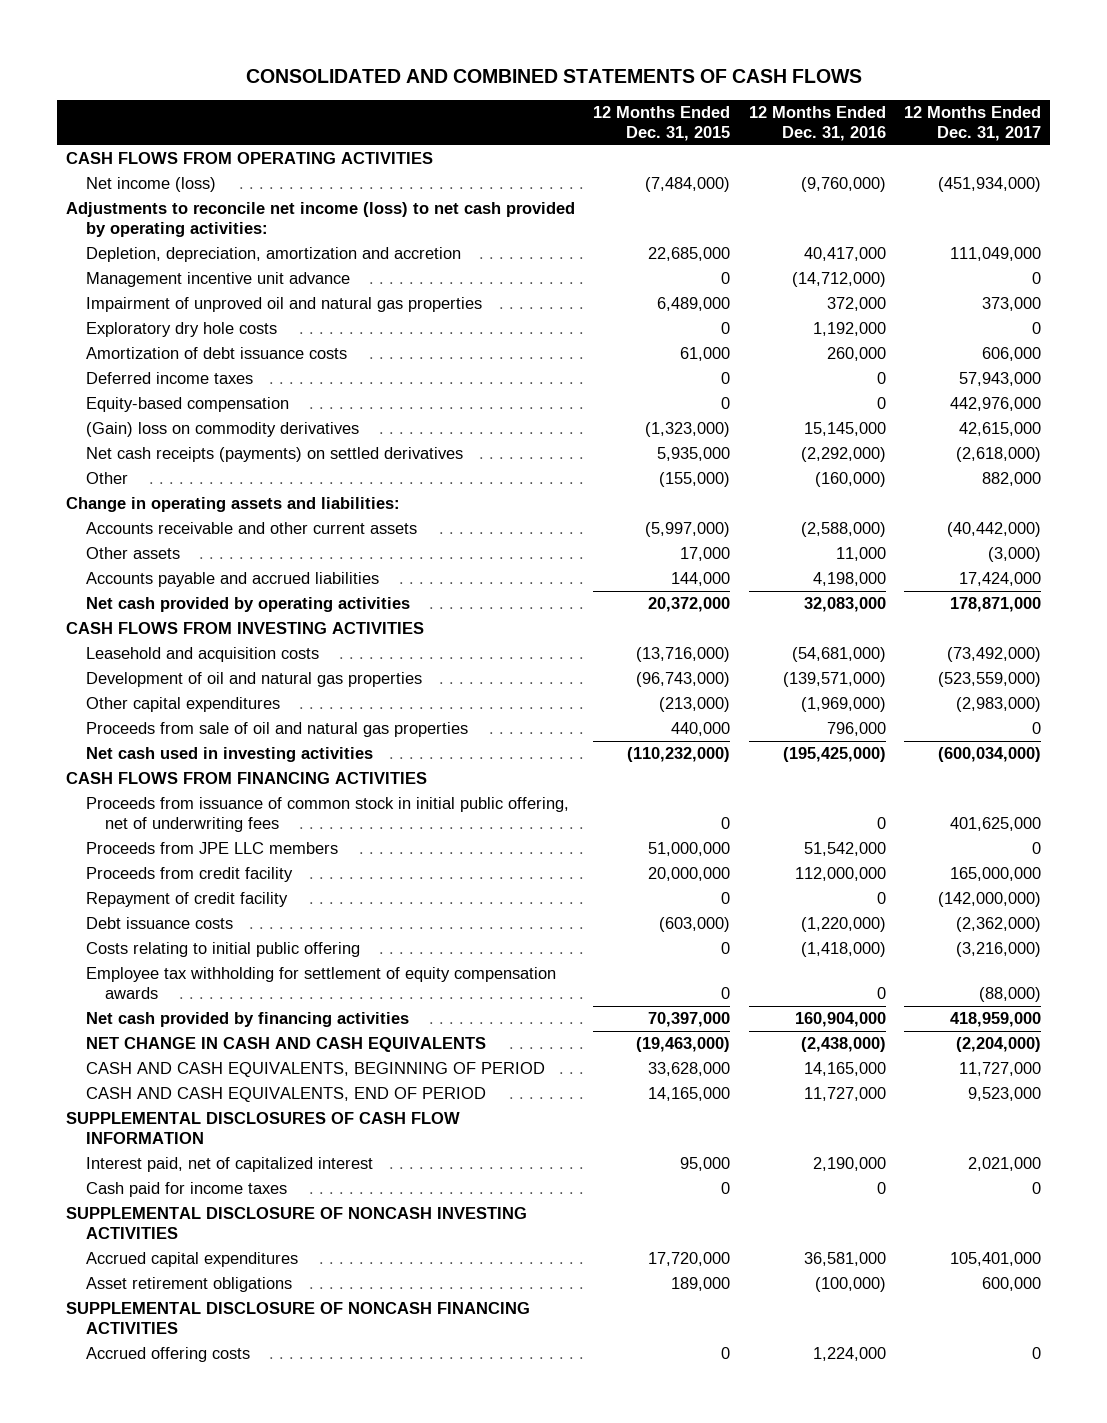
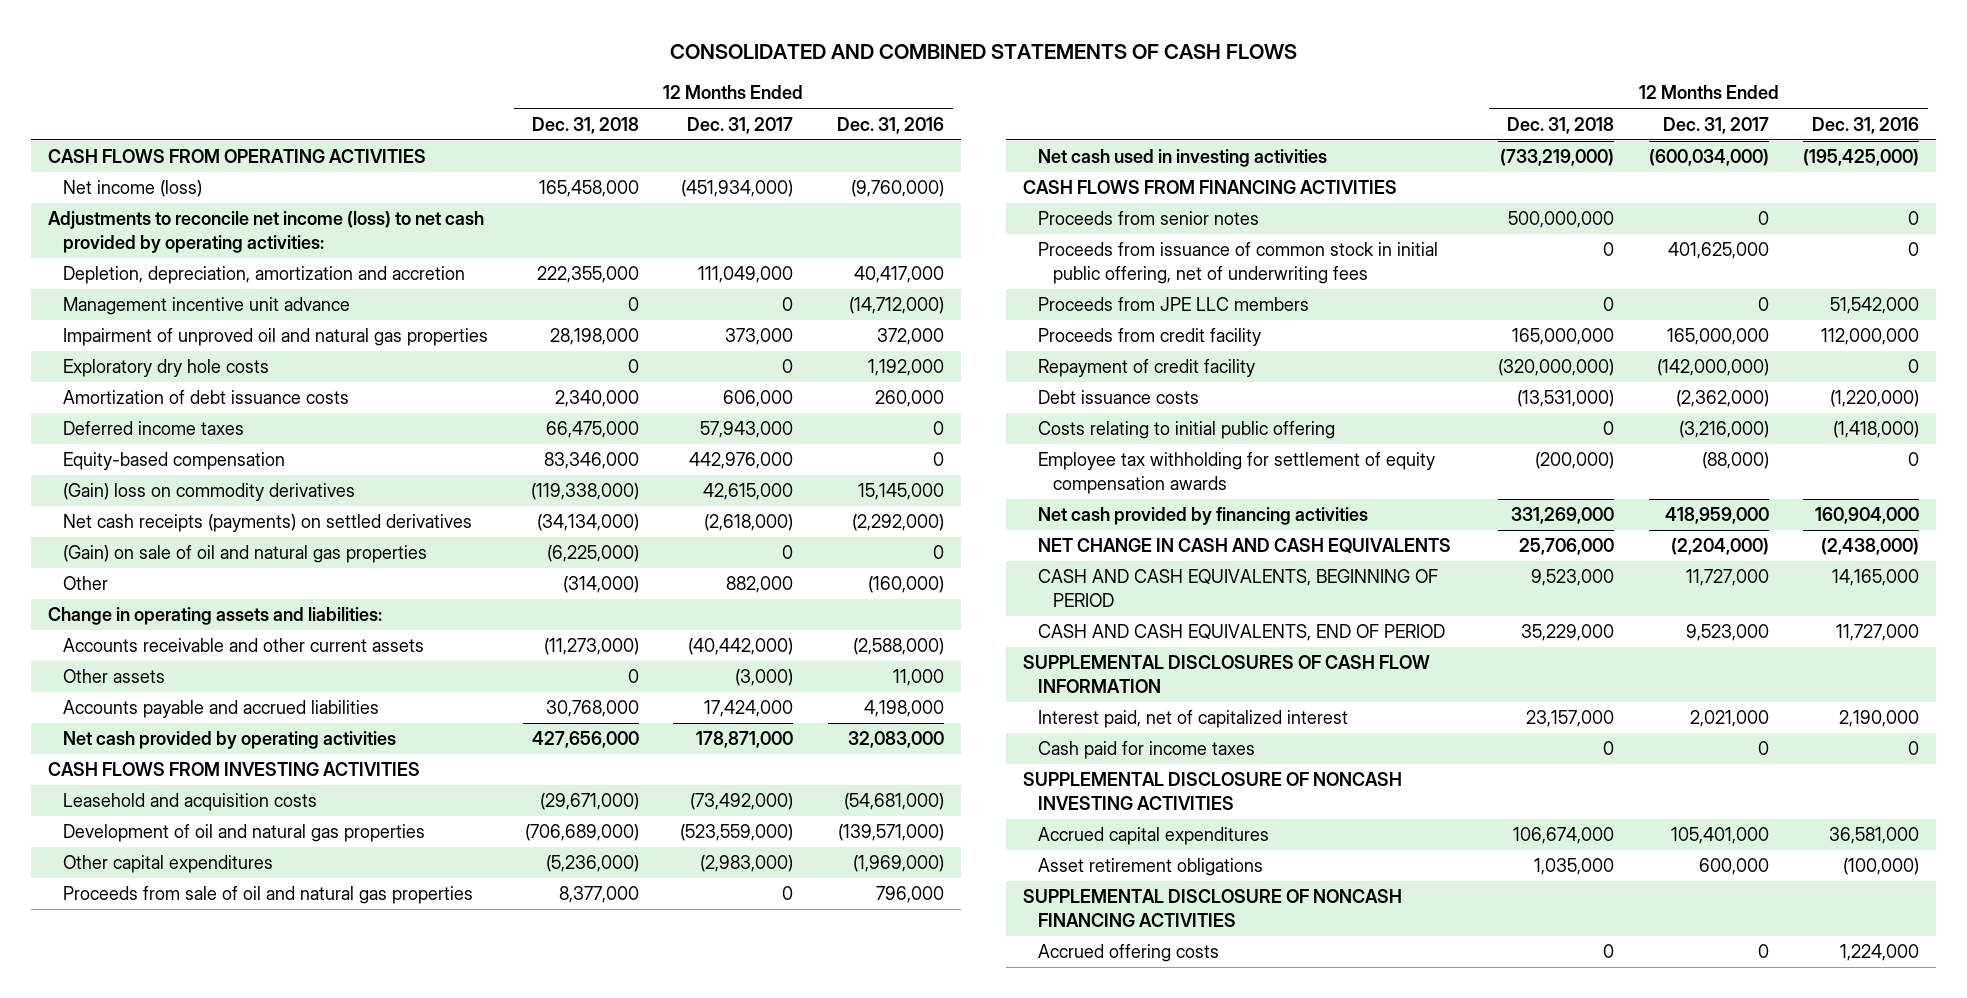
[593,106,731,141] 12 Months Ended Dec. 31, 2015 -> none
none -> [531,116,639,134] Dec. 31, 2018
none -> [63,545,428,564] (Gain) on sale of oil and natural gas properties
none -> [1038,211,1260,226] Proceeds from senior notes

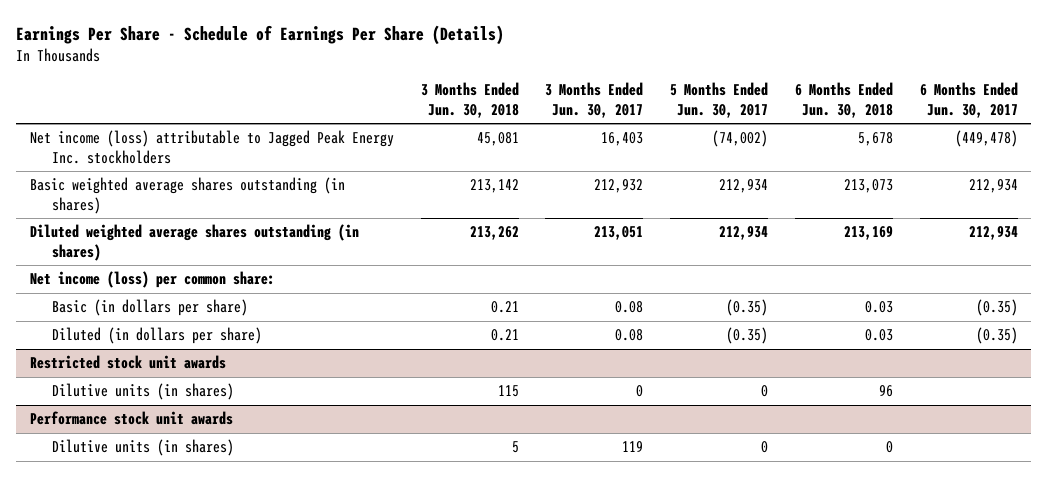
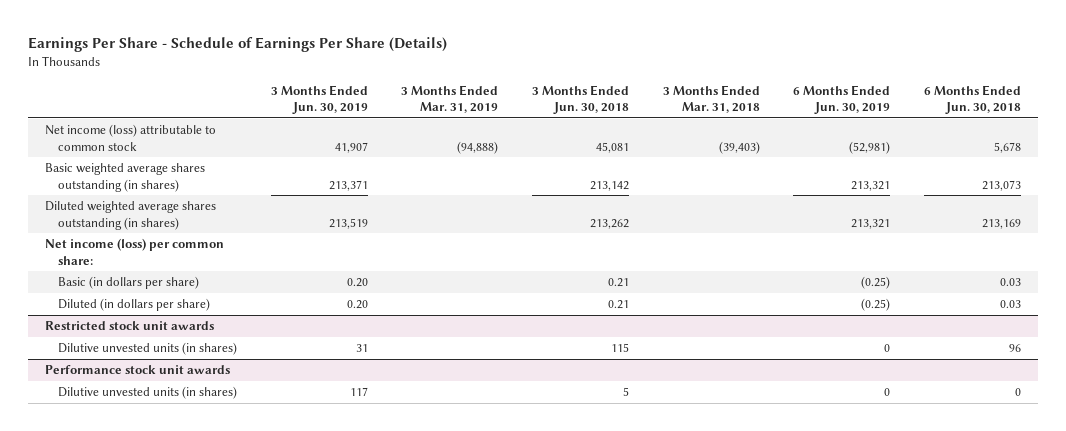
[545,82,644,118] 3 Months Ended Jun. 30, 2017 -> none
[670,82,769,118] 5 Months Ended Jun. 30, 2017 -> none
[919,82,1018,118] 6 Months Ended Jun. 30, 2017 -> none
none -> [270,84,368,115] 3 Months Ended Jun. 30, 2019
none -> [401,84,499,114] 3 Months Ended Mar. 31, 2019
none -> [662,84,760,114] 3 Months Ended Mar. 31, 2018
none -> [793,84,891,115] 6 Months Ended Jun. 30, 2019
[29,130,394,164] Net income (loss) attributable to Jagged Peak Energy Inc. stockholders -> [44,124,216,151] Net income (loss) attributable to common stock
[52,383,235,401] Dilutive units (in shares) -> [57,342,237,356] Dilutive unvested units (in shares)
[52,439,235,457] Dilutive units (in shares) -> [57,386,237,400] Dilutive unvested units (in shares)

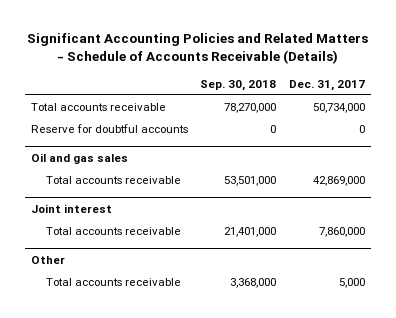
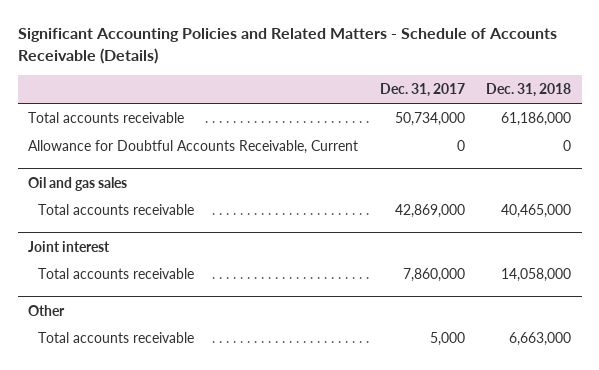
[200,80,277,92] Sep. 30, 2018 -> none
none -> [485,83,571,98] Dec. 31, 2018
[31,124,189,134] Reserve for doubtful accounts -> [28,140,359,155] Allowance for Doubtful Accounts Receivable, Current

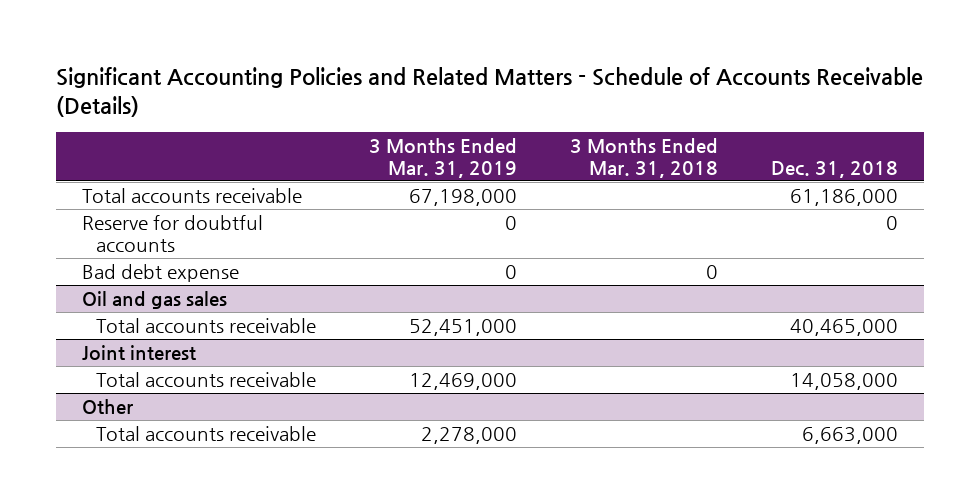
[379,83,465,98] Dec. 31, 2017 -> none
none -> [368,137,517,179] 3 Months Ended Mar. 31, 2019
none -> [569,137,718,179] 3 Months Ended Mar. 31, 2018
[28,140,359,155] Allowance for Doubtful Accounts Receivable, Current -> [82,214,264,253] Reserve for doubtful accounts
none -> [82,263,240,282] Bad debt expense

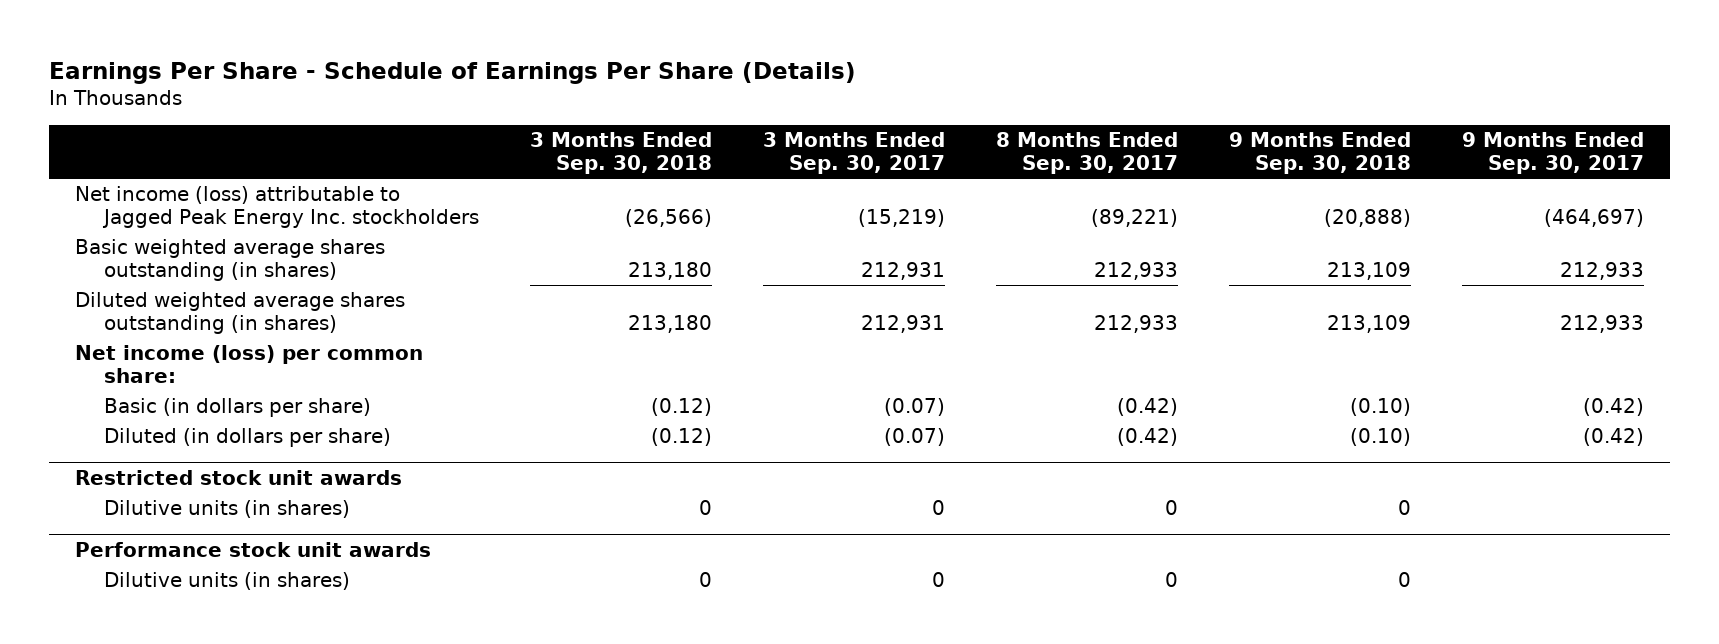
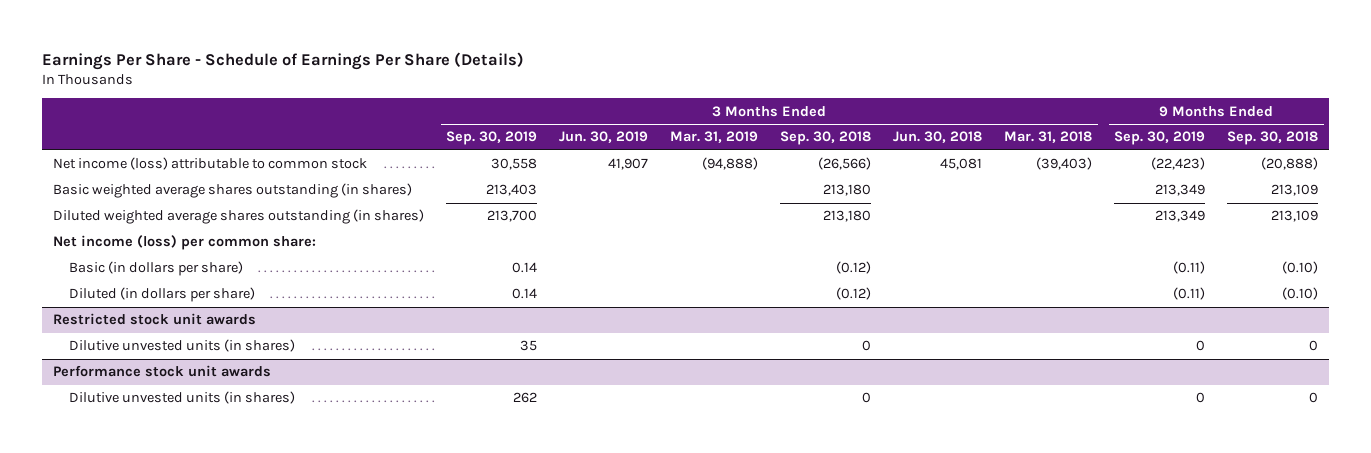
[763,131,946,174] 3 Months Ended Sep. 30, 2017 -> none
[996,131,1179,174] 8 Months Ended Sep. 30, 2017 -> none
[1462,131,1645,174] 9 Months Ended Sep. 30, 2017 -> none
none -> [446,131,538,146] Sep. 30, 2019
none -> [559,131,649,144] Jun. 30, 2019
none -> [670,131,759,144] Mar. 31, 2019
none -> [893,131,983,144] Jun. 30, 2018
none -> [1004,131,1093,144] Mar. 31, 2018
none -> [1114,131,1206,146] Sep. 30, 2019
[74,186,480,229] Net income (loss) attributable to Jagged Peak Energy Inc. stockholders -> [53,157,368,171] Net income (loss) attributable to common stock
[104,500,351,519] Dilutive units (in shares) -> [68,339,295,353] Dilutive unvested units (in shares)
[104,572,351,591] Dilutive units (in shares) -> [68,391,295,405] Dilutive unvested units (in shares)

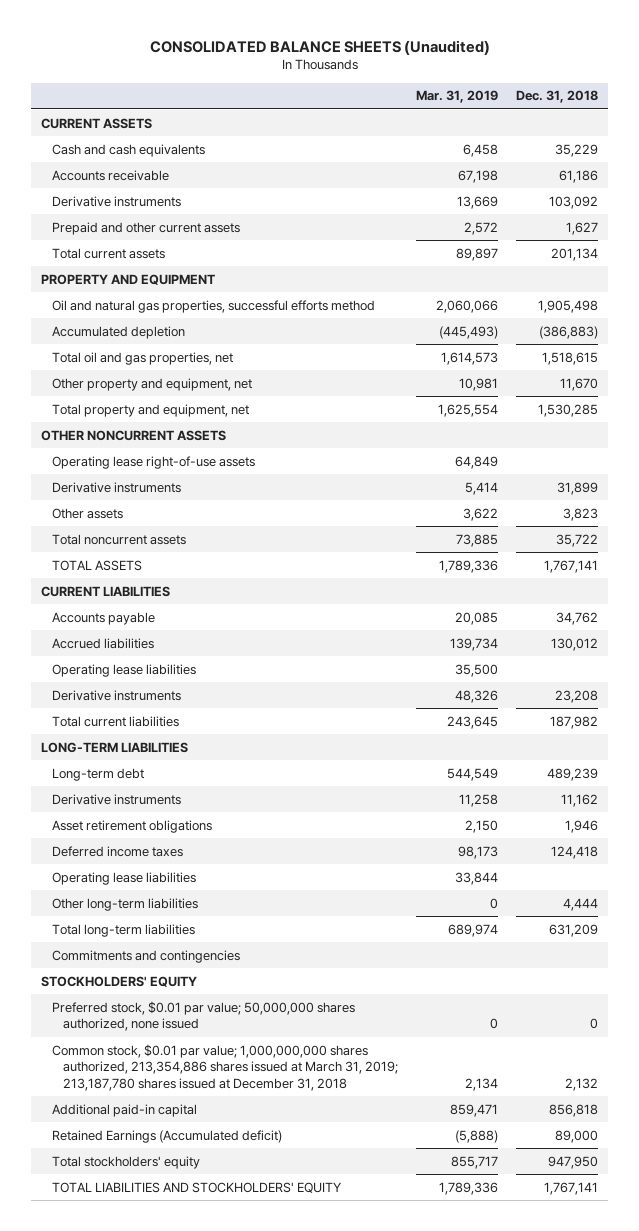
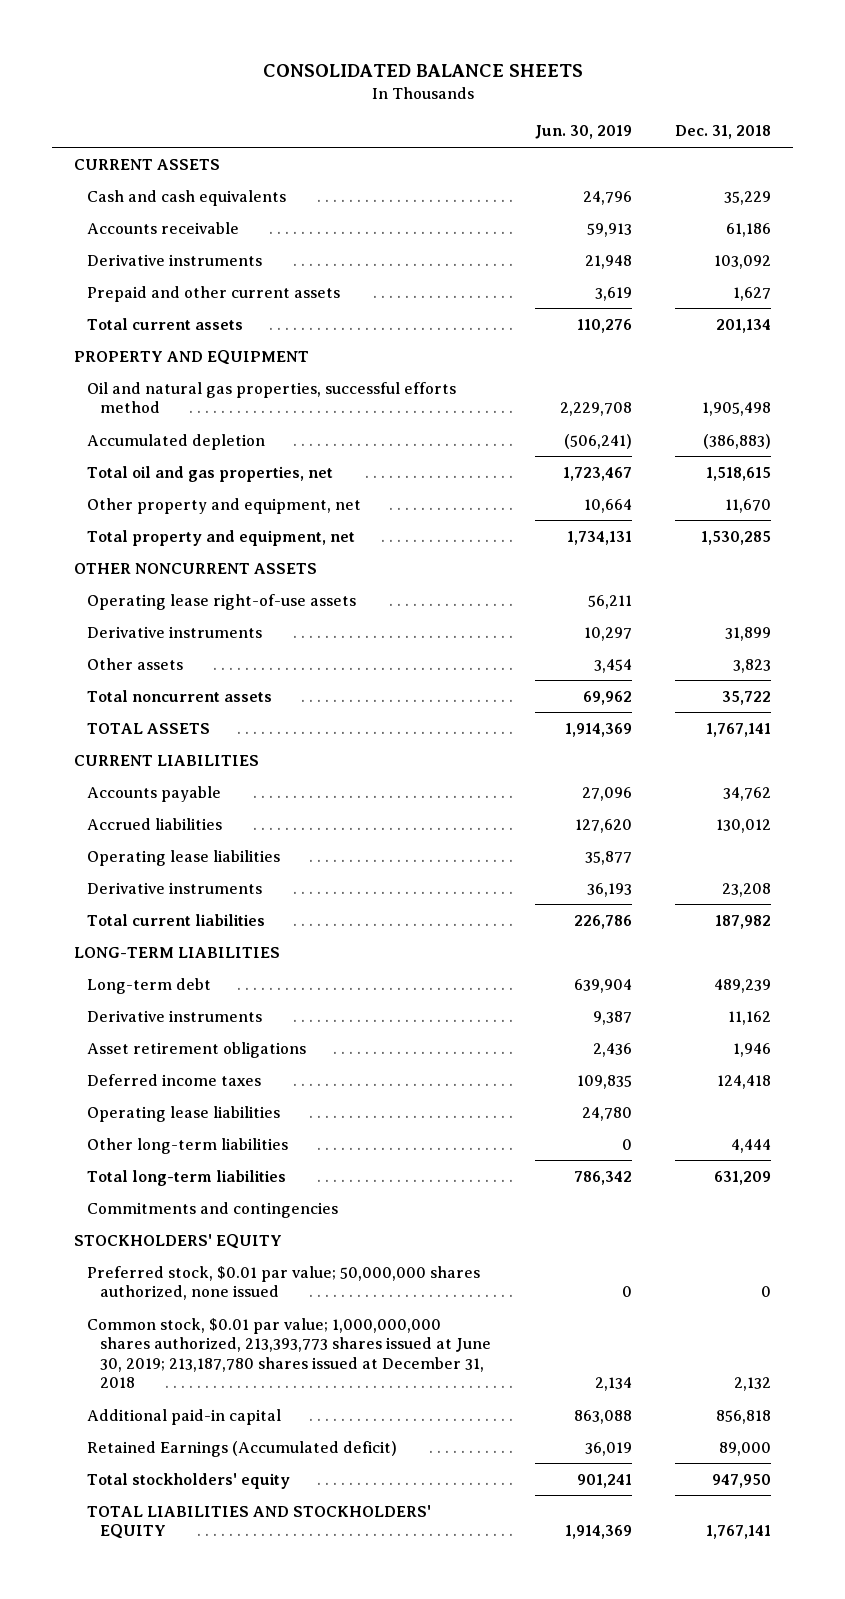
[149,39,490,55] CONSOLIDATED BALANCE SHEETS (Unaudited) -> [262,63,583,77] CONSOLIDATED BALANCE SHEETS
[416,90,499,104] Mar. 31, 2019 -> none
none -> [534,125,632,140] Jun. 30, 2019
[51,1043,398,1092] Common stock, $0.01 par value; 1,000,000,000 shares authorized, 213,354,886 shares issued at March 31, 2019; 213,187,780 shares issued at December 31, 2018 -> [86,1317,491,1389] Common stock, $0.01 par value; 1,000,000,000 shares authorized, 213,393,773 shares issued at June 30, 2019; 213,187,780 shares issued at December 31, 2018

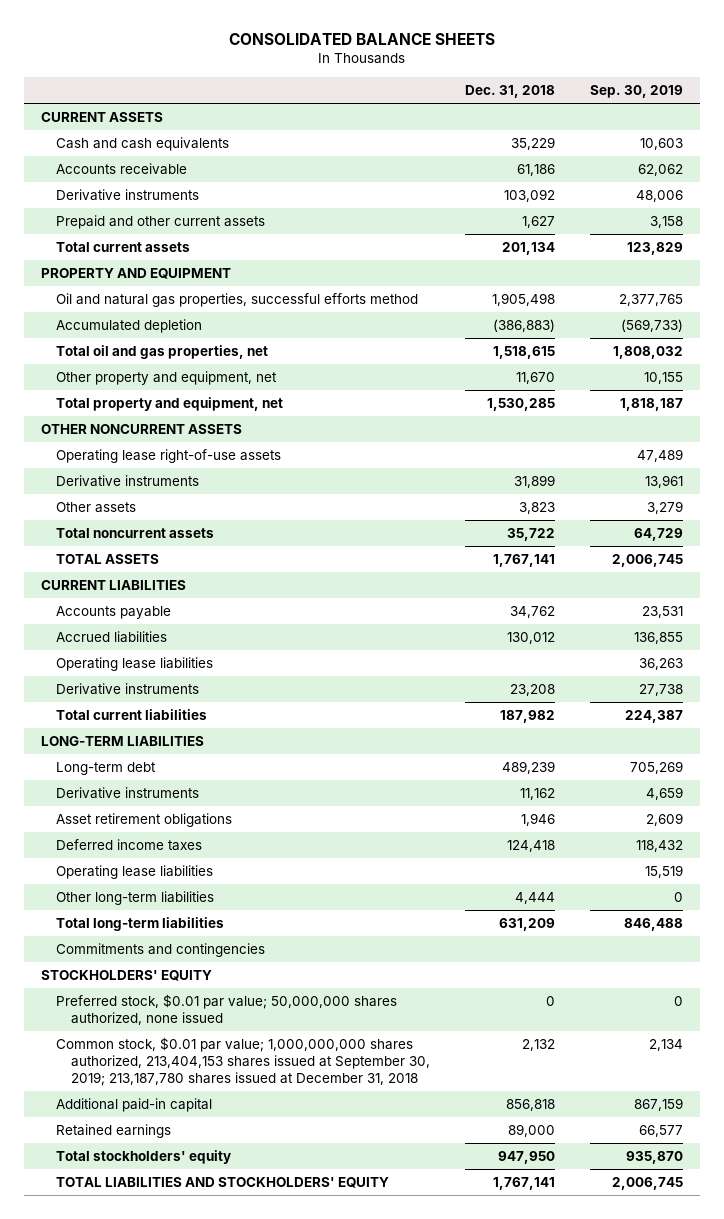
[534,125,632,140] Jun. 30, 2019 -> none
none -> [589,85,683,99] Sep. 30, 2019
[86,1317,491,1389] Common stock, $0.01 par value; 1,000,000,000 shares authorized, 213,393,773 shares issued at June 30, 2019; 213,187,780 shares issued at December 31, 2018 -> [56,1037,430,1086] Common stock, $0.01 par value; 1,000,000,000 shares authorized, 213,404,153 shares issued at September 30, 2019; 213,187,780 shares issued at December 31, 2018
[86,1440,397,1457] Retained Earnings (Accumulated deficit) -> [56,1124,172,1139] Retained earnings

